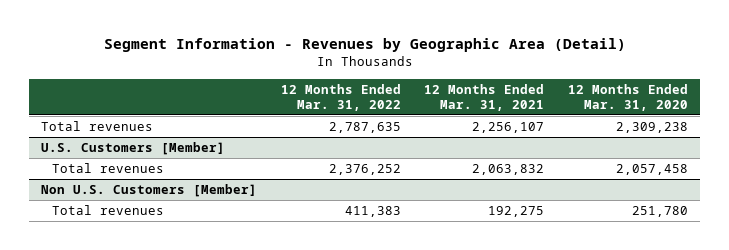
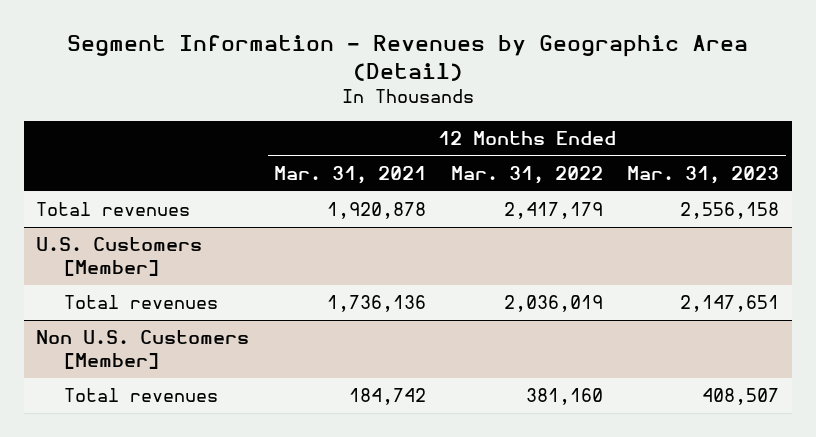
[568,83,689,111] 12 Months Ended Mar. 31, 2020 -> none
none -> [627,166,780,185] Mar. 31, 2023
[328,121,401,133] 2,787,635 -> [503,202,603,220] 2,417,179
[472,121,545,133] 2,256,107 -> [327,202,427,220] 1,920,878
[328,163,401,175] 2,376,252 -> [503,295,603,313] 2,036,019
[472,163,545,175] 2,063,832 -> [327,295,427,313] 1,736,136
[344,205,401,217] 411,383 -> [525,388,603,406] 381,160
[488,205,545,217] 192,275 -> [349,388,427,406] 184,742

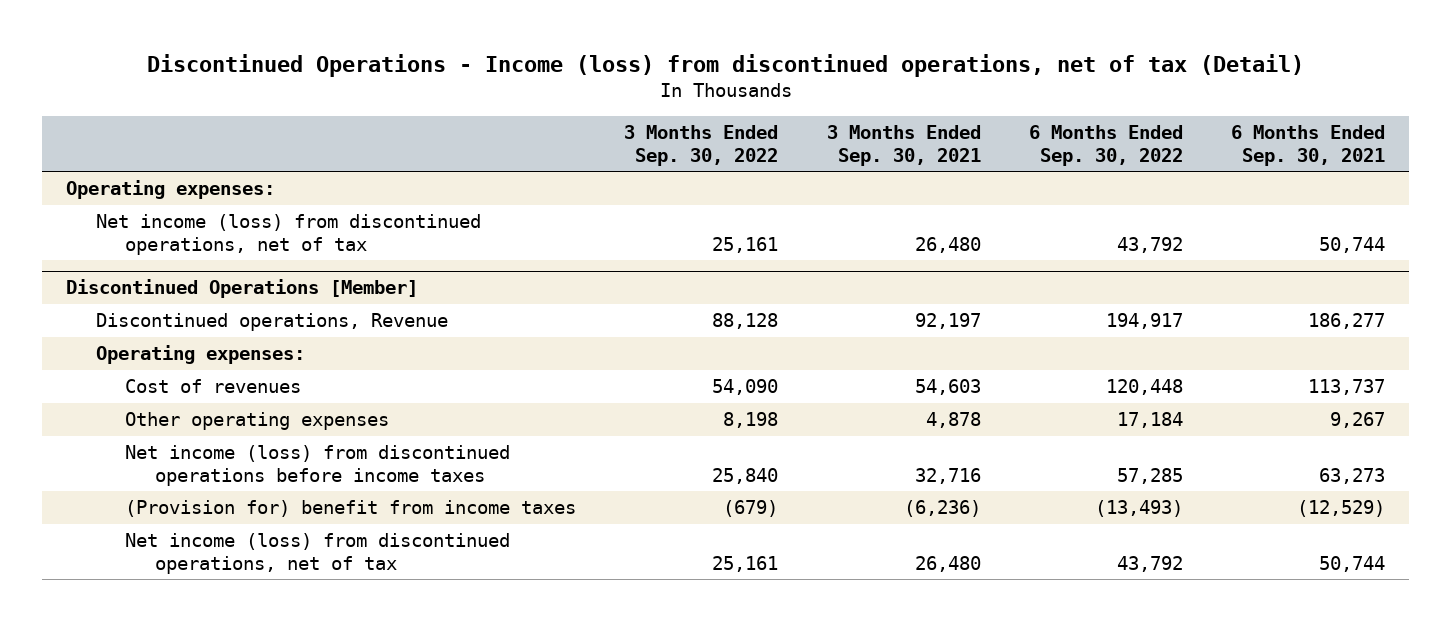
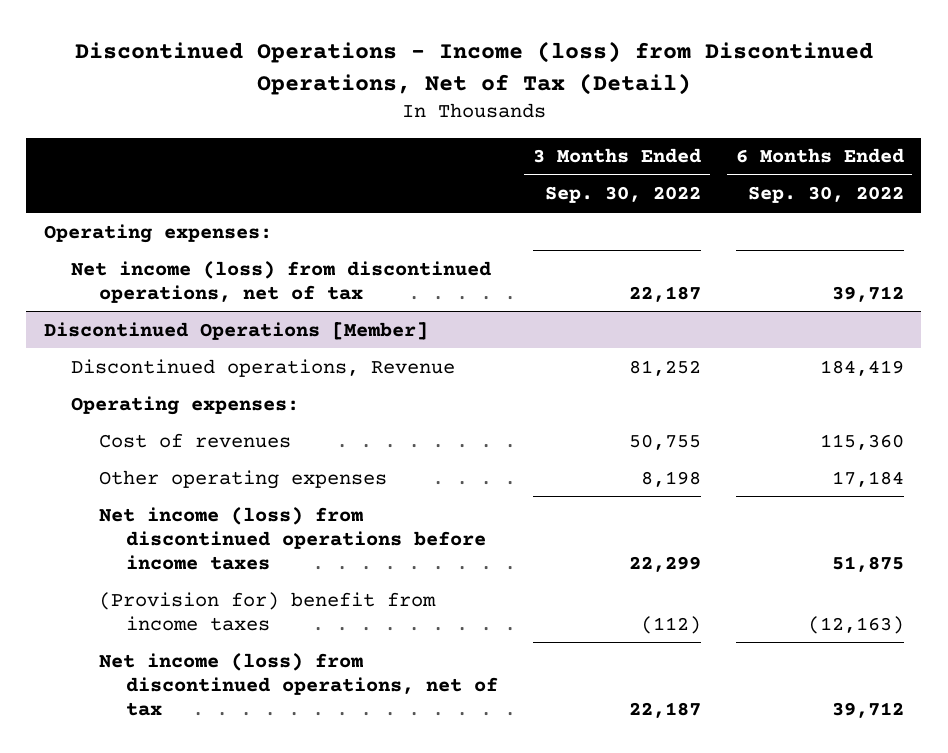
[146,53,1304,77] Discontinued Operations - Income (loss) from discontinued operations, net of tax (Detail) -> [74,41,873,95] Discontinued Operations - Income (loss) from Discontinued Operations, Net of Tax (Detail)
[826,125,981,166] 3 Months Ended Sep. 30, 2021 -> none
[1230,125,1385,166] 6 Months Ended Sep. 30, 2021 -> none
[712,236,779,253] 25,161 -> [628,285,701,302] 22,187
[1116,236,1183,253] 43,792 -> [831,285,904,302] 39,712
[712,313,779,330] 88,128 -> [628,359,701,376] 81,252
[1105,313,1183,330] 194,917 -> [819,359,904,376] 184,419
[712,379,779,396] 54,090 -> [628,433,701,450] 50,755
[1105,379,1183,396] 120,448 -> [819,433,904,450] 115,360
[712,467,779,484] 25,840 -> [628,555,701,572] 22,299
[1116,467,1183,484] 57,285 -> [831,555,904,572] 51,875
[723,500,779,518] (679) -> [640,615,701,634] (112)
[1094,500,1183,518] (13,493) -> [807,615,904,634] (12,163)
[712,555,779,572] 25,161 -> [628,701,701,718] 22,187
[1116,555,1183,572] 43,792 -> [831,701,904,718] 39,712

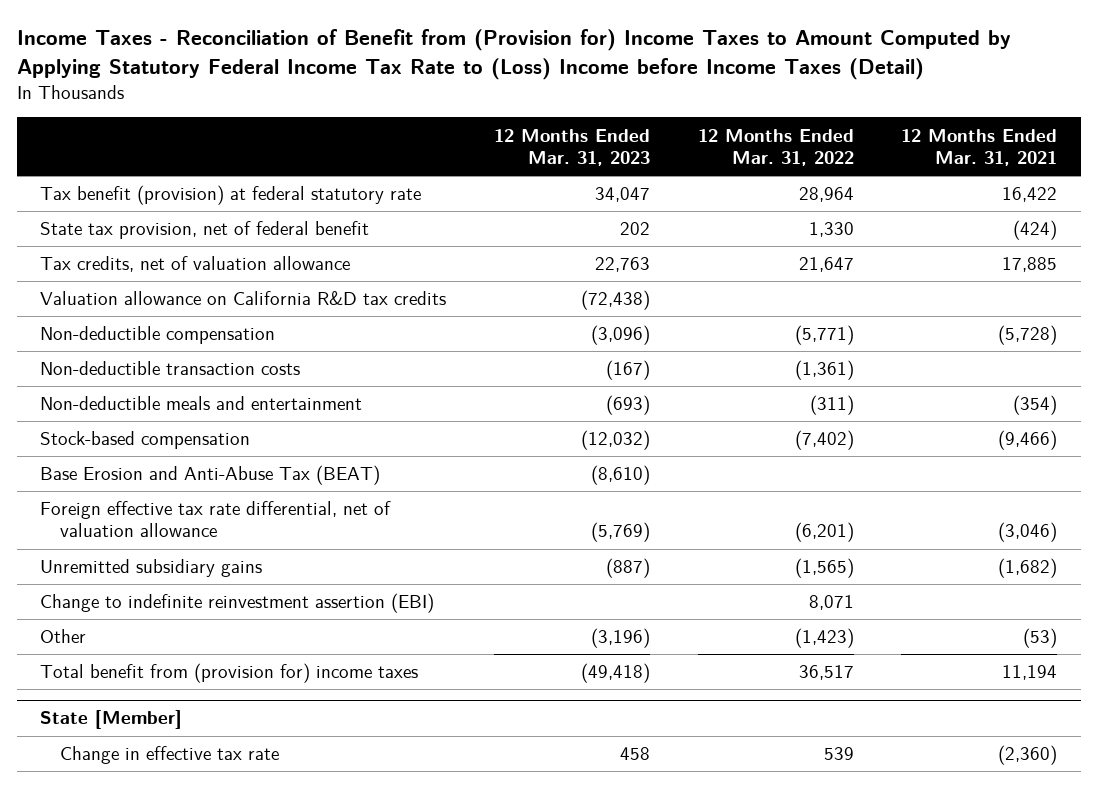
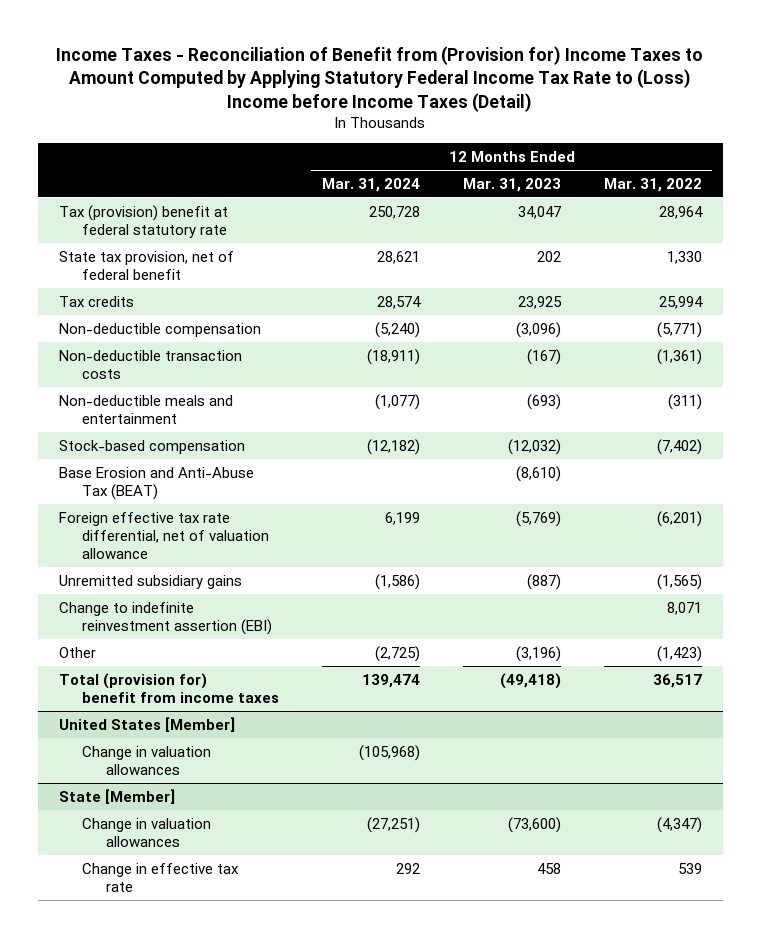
[901,128,1058,166] 12 Months Ended Mar. 31, 2021 -> none
none -> [322,177,421,192] Mar. 31, 2024
[40,185,422,206] Tax benefit (provision) at federal statutory rate -> [58,204,228,238] Tax (provision) benefit at federal statutory rate
[40,291,447,306] Valuation allowance on California R&D tax credits -> none
[40,256,351,273] Tax credits, net of valuation allowance -> [58,295,134,307] Tax credits
[595,257,651,273] 22,763 -> [517,295,562,309] 23,925
[798,257,854,273] 21,647 -> [658,295,703,309] 25,994
[40,663,419,684] Total benefit from (provision for) income taxes -> [58,672,280,703] Total (provision for) benefit from income taxes
none -> [58,716,235,732] United States [Member]
none -> [82,745,212,775] Change in valuation allowances
none -> [82,817,212,847] Change in valuation allowances

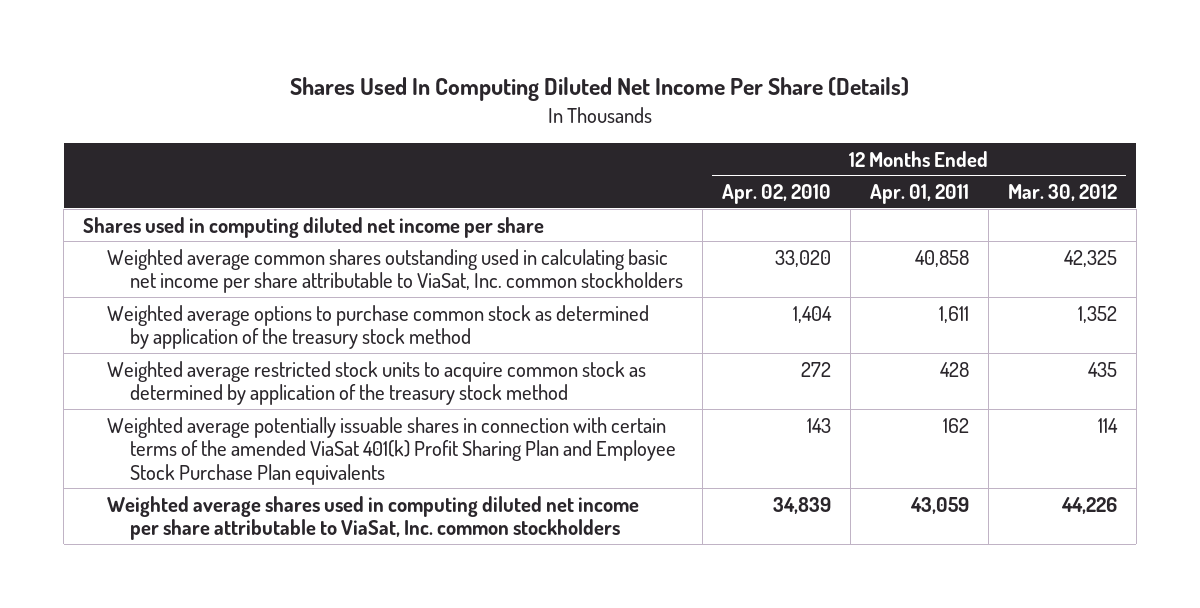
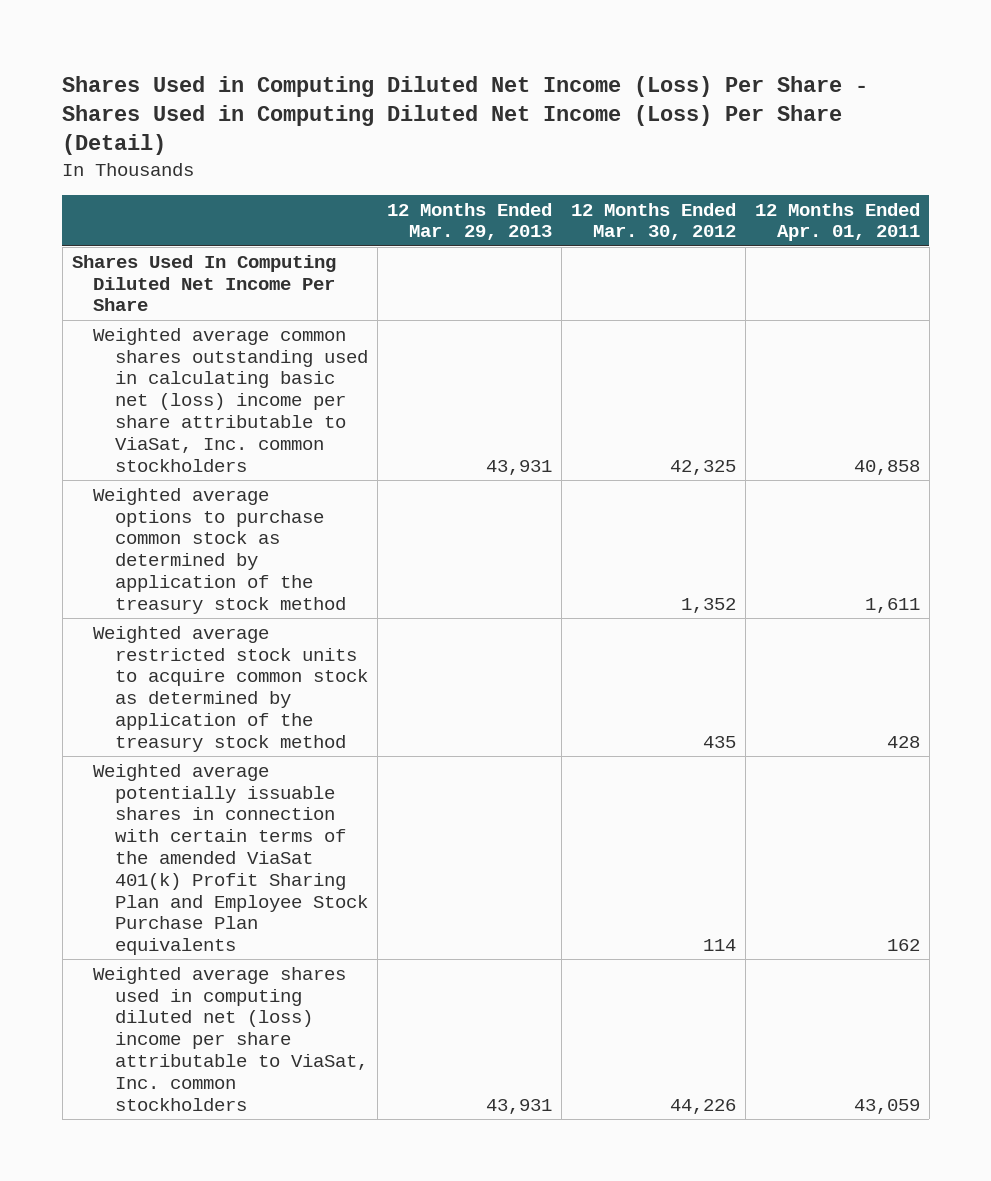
[289,77,909,102] Shares Used In Computing Diluted Net Income Per Share (Details) -> [62,75,869,156] Shares Used in Computing Diluted Net Income (Loss) Per Share - Shares Used in Computing Diluted Net Income (Loss) Per Share (Detail)
[721,184,831,205] Apr. 02, 2010 -> none
none -> [386,202,552,241] 12 Months Ended Mar. 29, 2013
[82,216,544,238] Shares used in computing diluted net income per share -> [71,254,336,312] Shares Used In Computing Diluted Net Income Per Share
[106,248,684,294] Weighted average common shares outstanding used in calculating basic net income per share attributable to ViaSat, Inc. common stockholders -> [93,327,368,472] Weighted average common shares outstanding used in calculating basic net (loss) income per share attributable to ViaSat, Inc. common stockholders
[106,495,639,541] Weighted average shares used in computing diluted net income per share attributable to ViaSat, Inc. common stockholders -> [93,966,368,1111] Weighted average shares used in computing diluted net (loss) income per share attributable to ViaSat, Inc. common stockholders

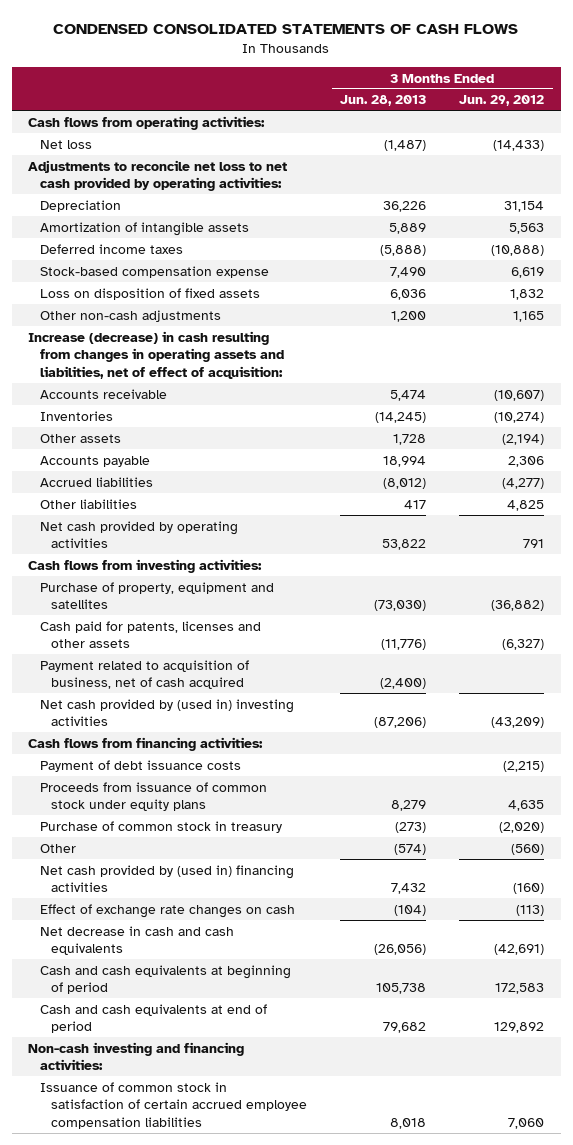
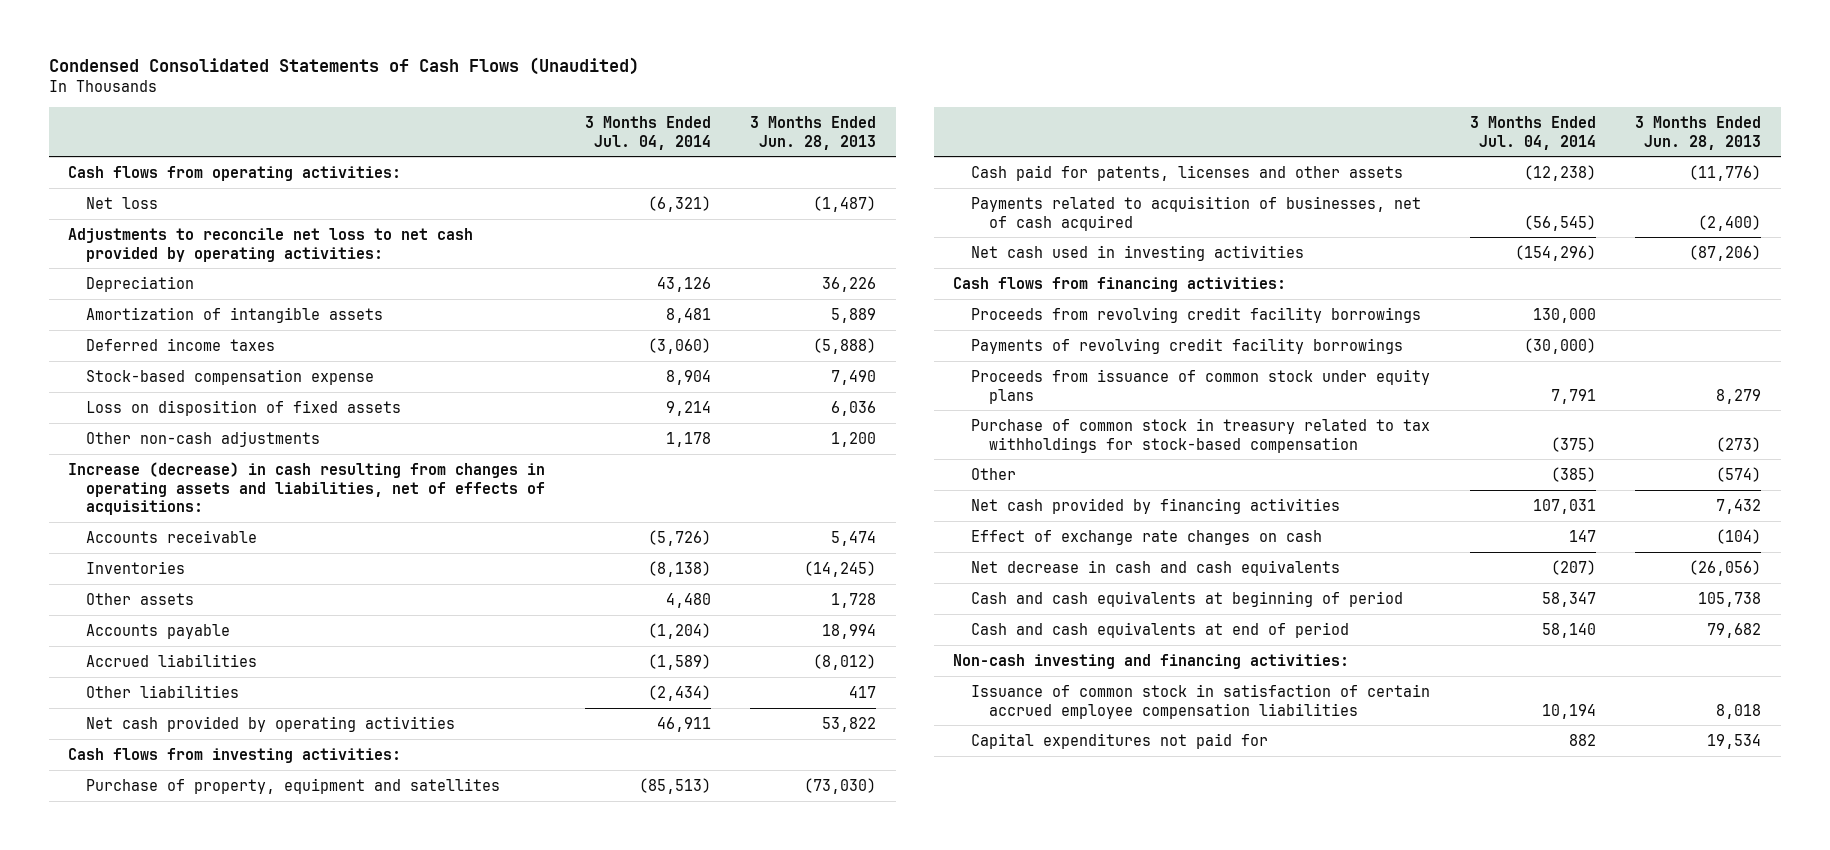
[53,23,519,34] CONDENSED CONSOLIDATED STATEMENTS OF CASH FLOWS -> [48,56,639,75] Condensed Consolidated Statements of Cash Flows (Unaudited)
[459,95,545,107] Jun. 29, 2012 -> none
none -> [584,115,711,150] 3 Months Ended Jul. 04, 2014
[28,330,284,379] Increase (decrease) in cash resulting from changes in operating assets and liabilities, net of effect of acquisition: -> [68,461,546,516] Increase (decrease) in cash resulting from changes in operating assets and liabilities, net of effects of acquisitions:
[39,659,249,690] Payment related to acquisition of business, net of cash acquired -> [971,195,1422,231] Payments related to acquisition of businesses, net of cash acquired
[39,698,294,727] Net cash provided by (used in) investing activities -> [971,244,1305,261] Net cash used in investing activities
[39,759,241,772] Payment of debt issuance costs -> none
none -> [971,306,1422,323] Proceeds from revolving credit facility borrowings
none -> [971,337,1404,354] Payments of revolving credit facility borrowings
[39,820,282,833] Purchase of common stock in treasury -> [971,417,1431,453] Purchase of common stock in treasury related to tax withholdings for stock-based compensation
[39,864,294,893] Net cash provided by (used in) financing activities -> [971,497,1341,514] Net cash provided by financing activities
none -> [971,732,1269,749] Capital expenditures not paid for

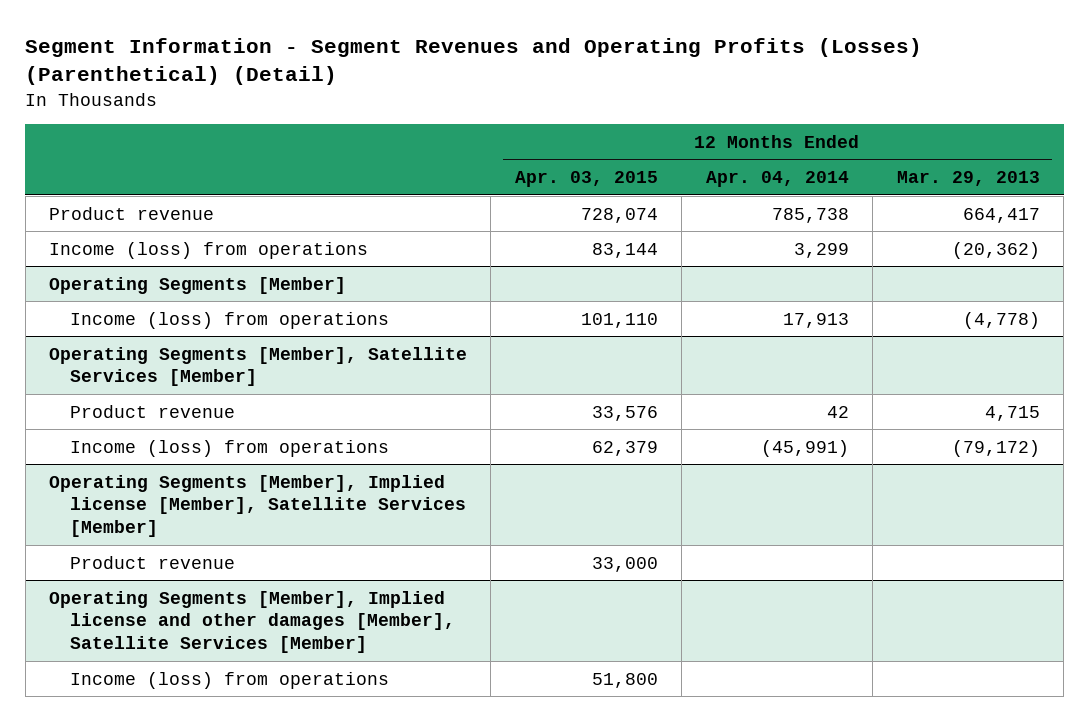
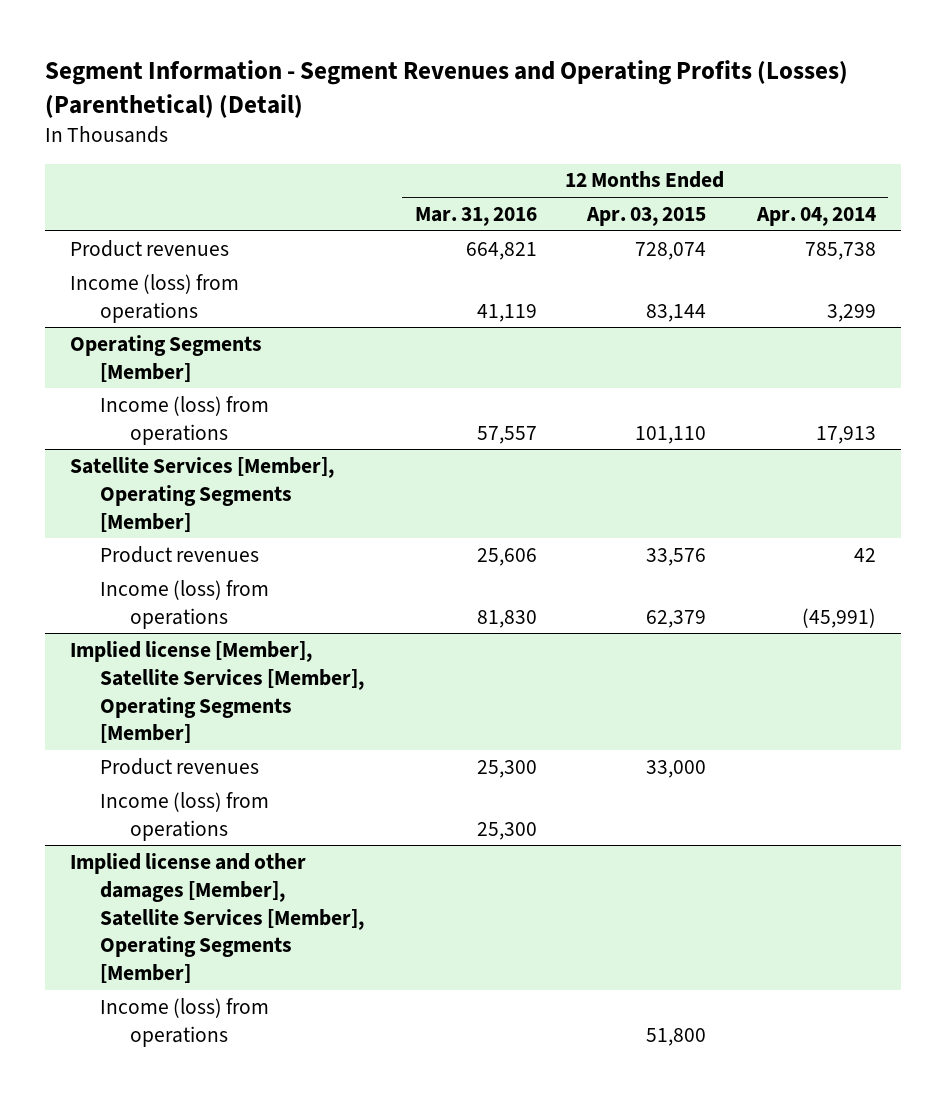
[896,170,1040,186] Mar. 29, 2013 -> none
none -> [414,207,537,227] Mar. 31, 2016
[49,206,215,220] Product revenue -> [70,239,230,257] Product revenues
[49,346,468,387] Operating Segments [Member], Satellite Services [Member] -> [70,456,335,532] Satellite Services [Member], Operating Segments [Member]
[69,404,235,418] Product revenue -> [100,545,260,563] Product revenues
[49,474,466,538] Operating Segments [Member], Implied license [Member], Satellite Services [Member] -> [70,640,365,744] Implied license [Member], Satellite Services [Member], Operating Segments [Member]
[69,555,235,569] Product revenue -> [100,757,260,775] Product revenues
none -> [100,791,270,841] Income (loss) from operations
[49,590,455,654] Operating Segments [Member], Implied license and other damages [Member], Satellite Services [Member] -> [70,852,365,984] Implied license and other damages [Member], Satellite Services [Member], Operating Segments [Member]

